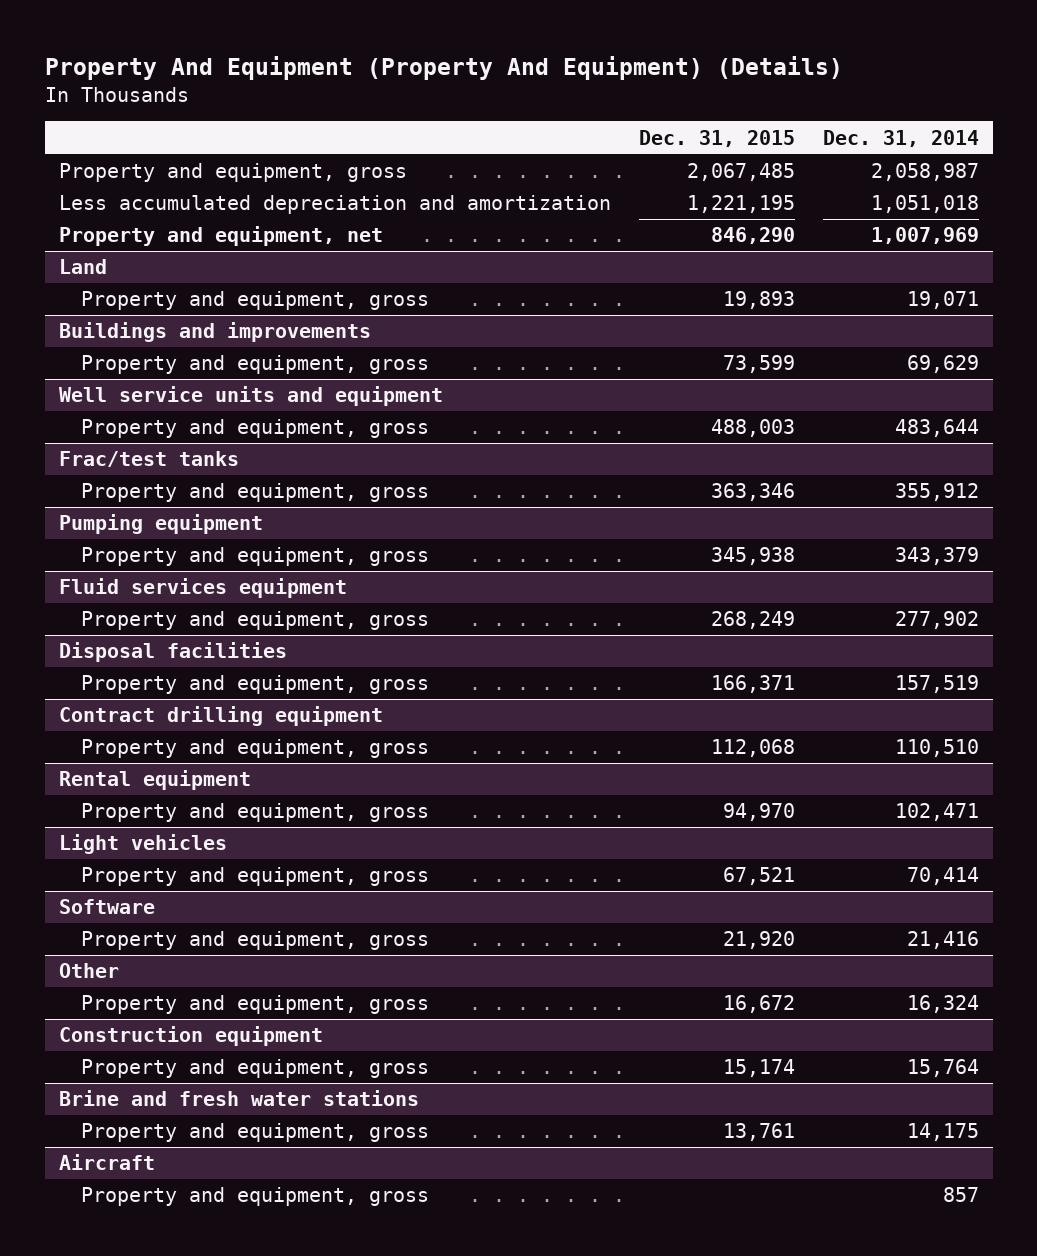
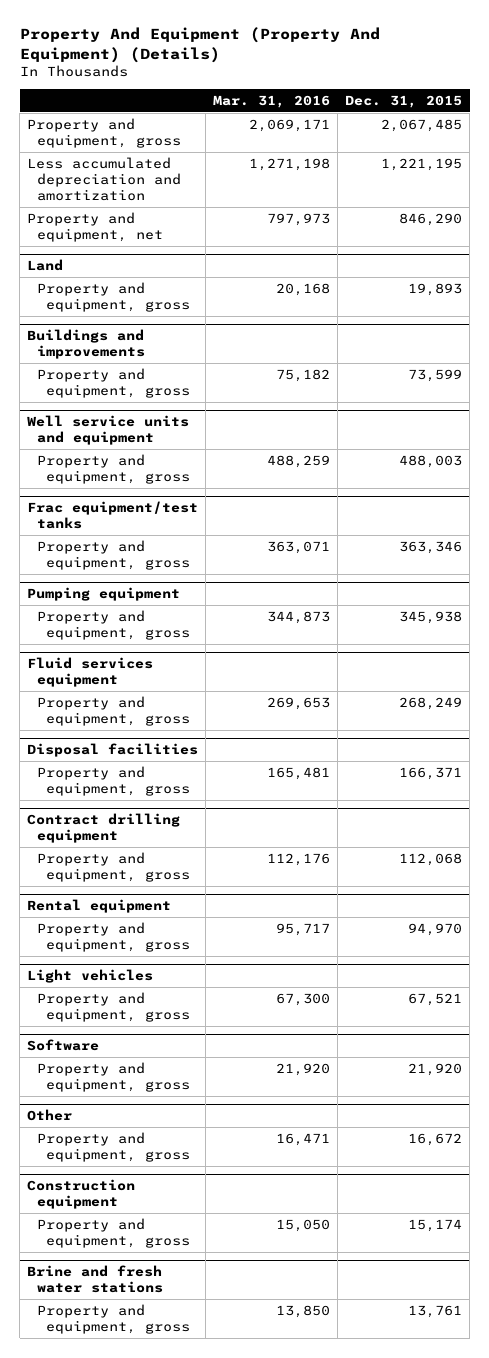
[822,129,979,147] Dec. 31, 2014 -> none
none -> [213,95,331,109] Mar. 31, 2016
[58,451,239,468] Frac/test tanks -> [27,500,199,529] Frac equipment/test tanks
[58,1154,155,1171] Aircraft -> none
[81,1187,430,1207] Property and equipment, gross -> none

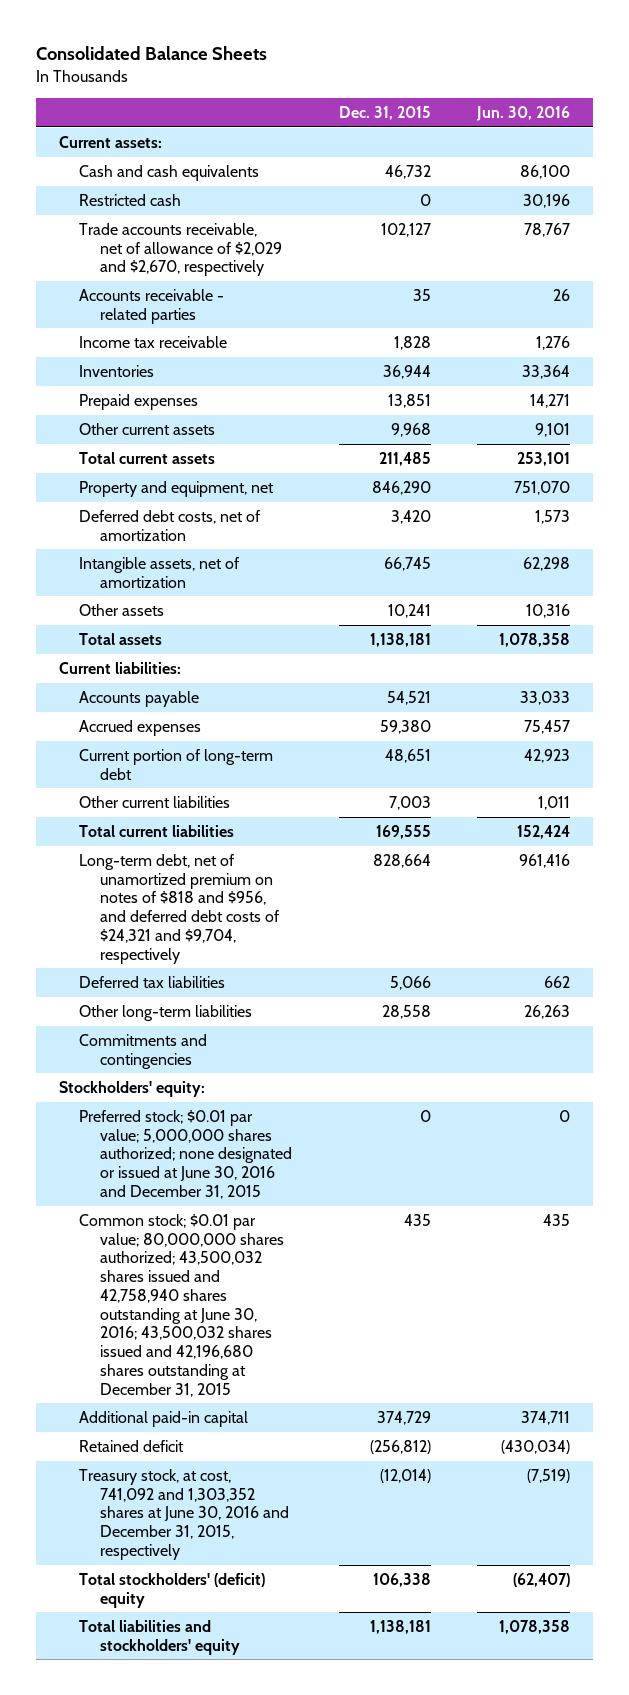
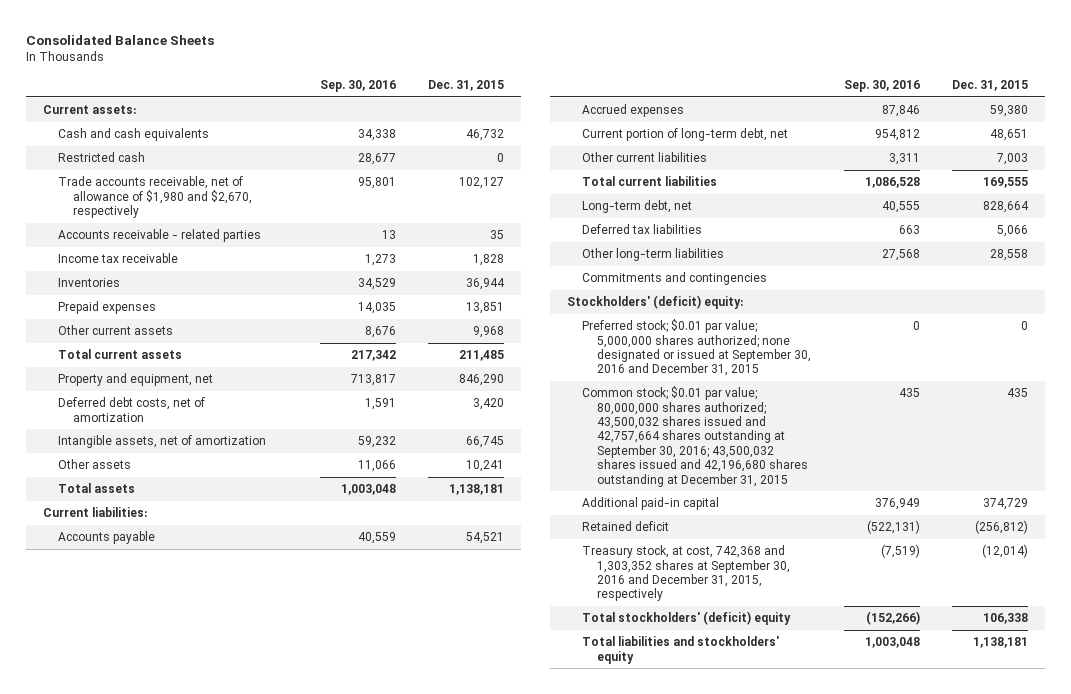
[476,105,571,121] Jun. 30, 2016 -> none
none -> [319,79,396,92] Sep. 30, 2016
[79,222,282,277] Trade accounts receivable, net of allowance of $2,029 and $2,670, respectively -> [57,176,253,218] Trade accounts receivable, net of allowance of $1,980 and $2,670, respectively
[79,748,274,780] Current portion of long-term debt -> [581,128,788,142] Current portion of long-term debt, net
[79,853,280,964] Long-term debt, net of unamortized premium on notes of $818 and $956, and deferred debt costs of $24,321 and $9,704, respectively -> [581,200,692,214] Long-term debt, net
[58,1080,205,1097] Stockholders' equity: -> [566,295,743,310] Stockholders' (deficit) equity:
[79,1109,292,1199] Preferred stock; $0.01 par value; 5,000,000 shares authorized; none designated or issued at June 30, 2016 and December 31, 2015 -> [581,319,812,377] Preferred stock; $0.01 par value; 5,000,000 shares authorized; none designated or issued at September 30, 2016 and December 31, 2015
[79,1213,284,1397] Common stock; $0.01 par value; 80,000,000 shares authorized; 43,500,032 shares issued and 42,758,940 shares outstanding at June 30, 2016; 43,500,032 shares issued and 42,196,680 shares outstanding at December 31, 2015 -> [581,386,809,487] Common stock; $0.01 par value; 80,000,000 shares authorized; 43,500,032 shares issued and 42,757,664 shares outstanding at September 30, 2016; 43,500,032 shares issued and 42,196,680 shares outstanding at December 31, 2015
[79,1468,289,1560] Treasury stock, at cost, 741,092 and 1,303,352 shares at June 30, 2016 and December 31, 2015, respectively -> [581,545,791,602] Treasury stock, at cost, 742,368 and 1,303,352 shares at September 30, 2016 and December 31, 2015, respectively

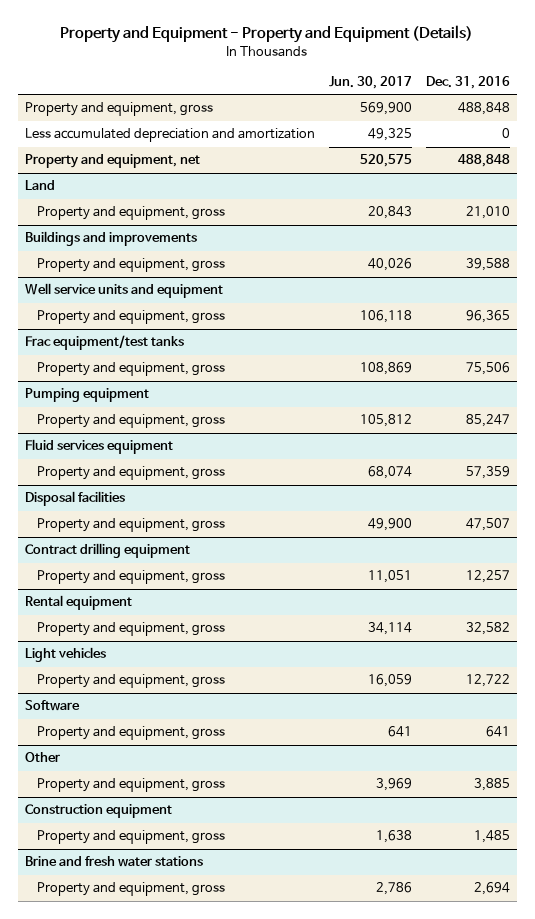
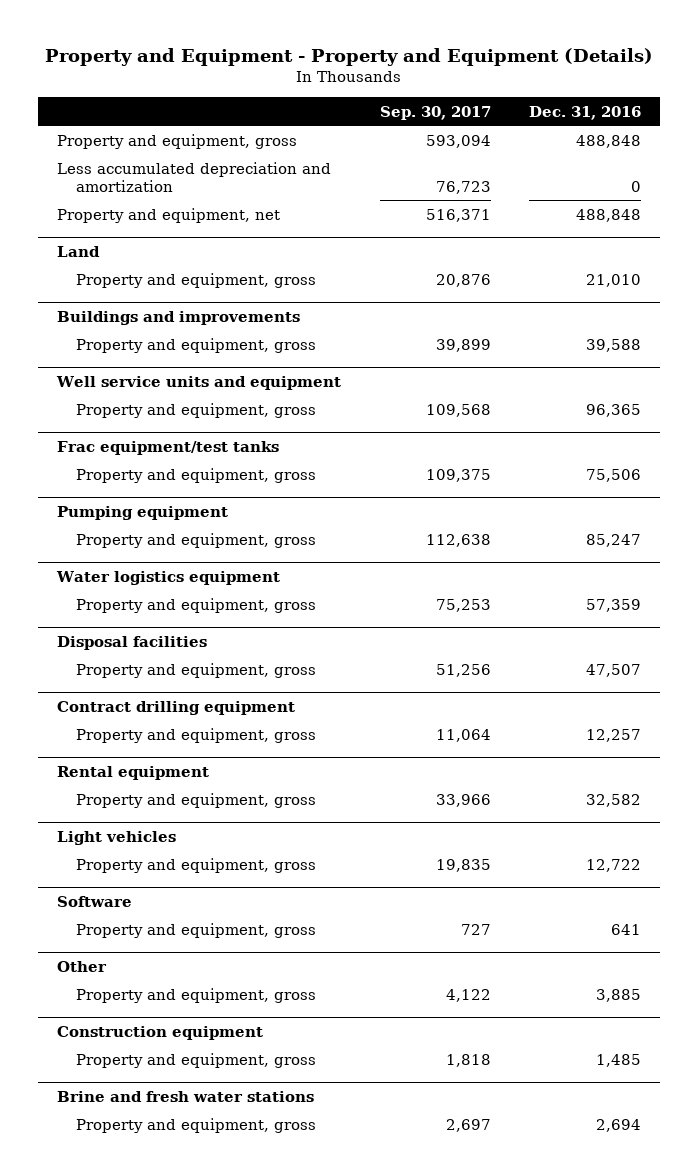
[328,76,412,90] Jun. 30, 2017 -> none
none -> [379,105,491,120] Sep. 30, 2017
[24,439,173,455] Fluid services equipment -> [56,570,281,585] Water logistics equipment

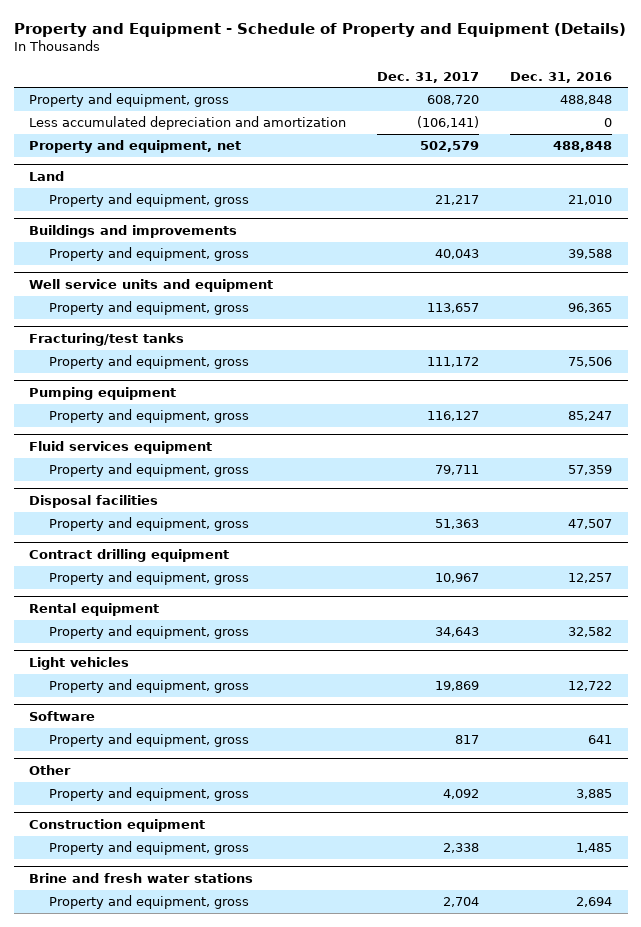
[45,47,654,66] Property and Equipment - Property and Equipment (Details) -> [13,22,626,37] Property and Equipment - Schedule of Property and Equipment (Details)
[379,105,491,120] Sep. 30, 2017 -> none
none -> [377,71,480,83] Dec. 31, 2017
[57,440,280,455] Frac equipment/test tanks -> [29,333,185,347] Fracturing/test tanks
[56,570,281,585] Water logistics equipment -> [29,441,213,455] Fluid services equipment

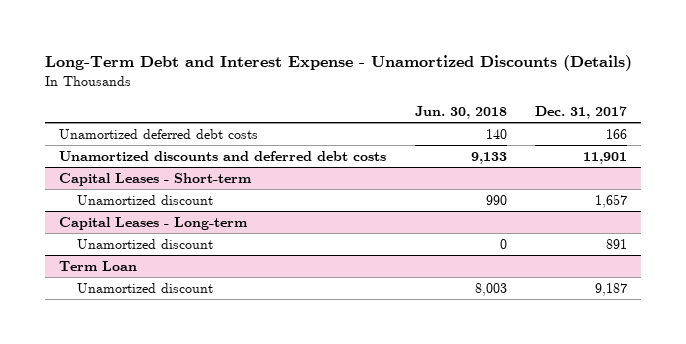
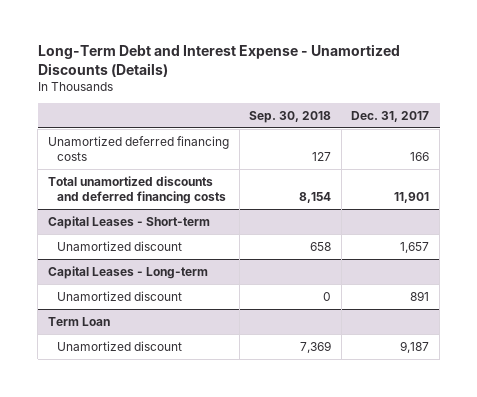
[414,105,507,119] Jun. 30, 2018 -> none
none -> [249,111,332,124] Sep. 30, 2018
[59,129,259,140] Unamortized deferred debt costs -> [47,135,229,162] Unamortized deferred financing costs
[59,151,387,162] Unamortized discounts and deferred debt costs -> [47,175,227,205] Total unamortized discounts and deferred financing costs

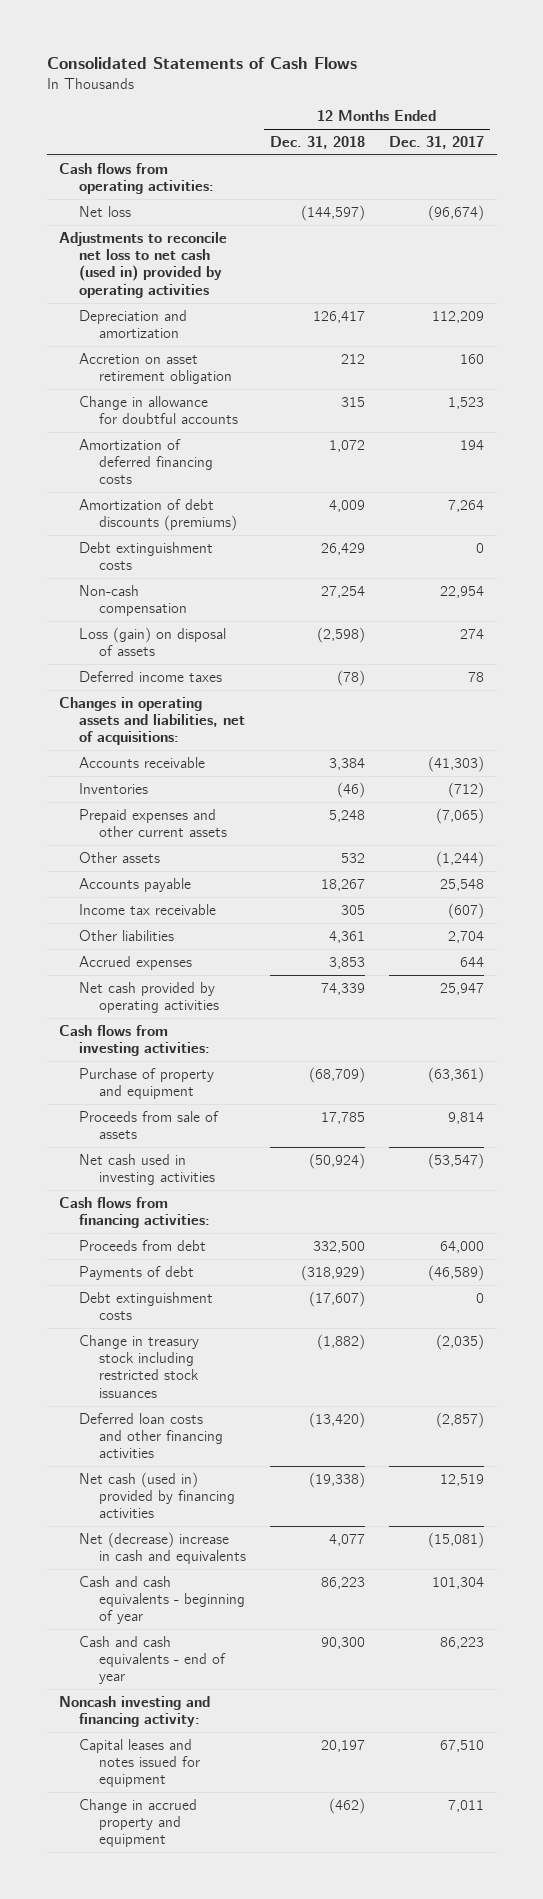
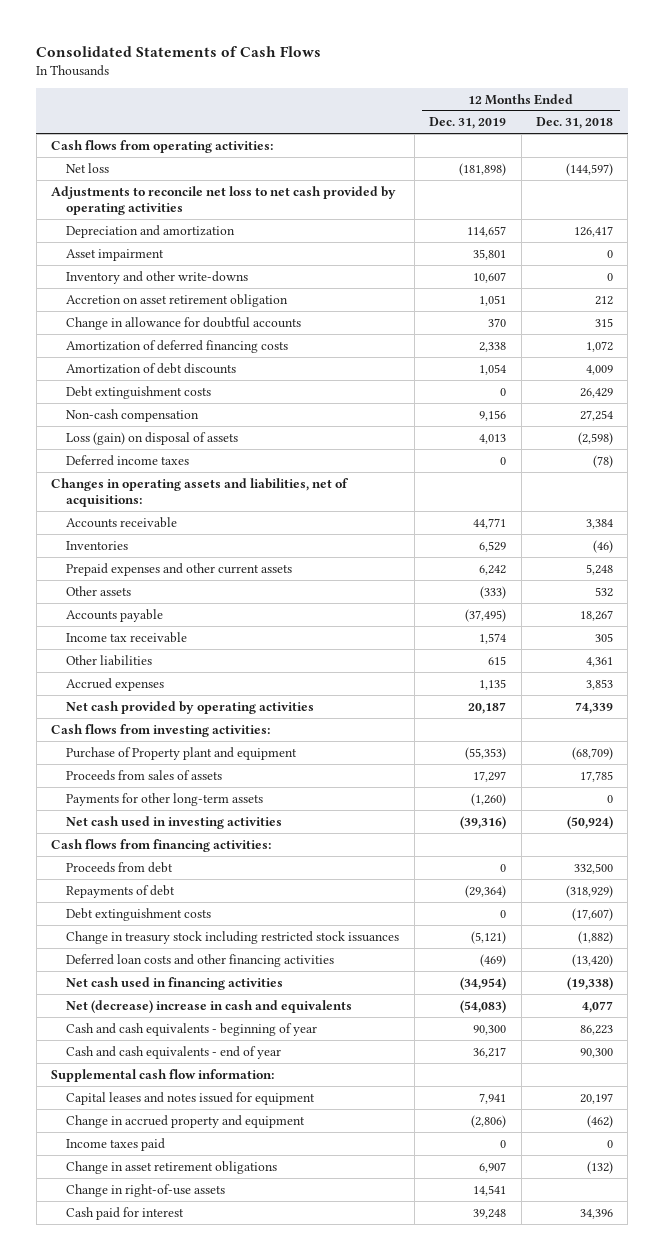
[389,136,485,150] Dec. 31, 2017 -> none
none -> [429,117,507,130] Dec. 31, 2019
[58,231,227,298] Adjustments to reconcile net loss to net cash (used in) provided by operating activities -> [51,185,397,216] Adjustments to reconcile net loss to net cash provided by operating activities
none -> [66,248,165,261] Asset impairment
none -> [66,270,249,284] Inventory and other write-downs
[78,498,237,532] Amortization of debt discounts (premiums) -> [66,362,237,374] Amortization of debt discounts
[78,1067,214,1100] Purchase of property and equipment -> [66,746,298,760] Purchase of Property plant and equipment
[78,1110,219,1140] Proceeds from sale of assets -> [66,769,223,781] Proceeds from sales of assets
none -> [66,792,264,806] Payments for other long-term assets
[78,1265,194,1280] Payments of debt -> [66,884,176,898] Repayments of debt
[78,1471,235,1519] Net cash (used in) provided by financing activities -> [66,976,284,990] Net cash used in financing activities
[58,1695,210,1728] Noncash investing and financing activity: -> [51,1068,275,1082] Supplemental cash flow information:
none -> [66,1137,166,1151] Income taxes paid
none -> [66,1160,278,1174] Change in asset retirement obligations
none -> [66,1183,226,1197] Change in right-of-use assets
none -> [66,1206,185,1220] Cash paid for interest

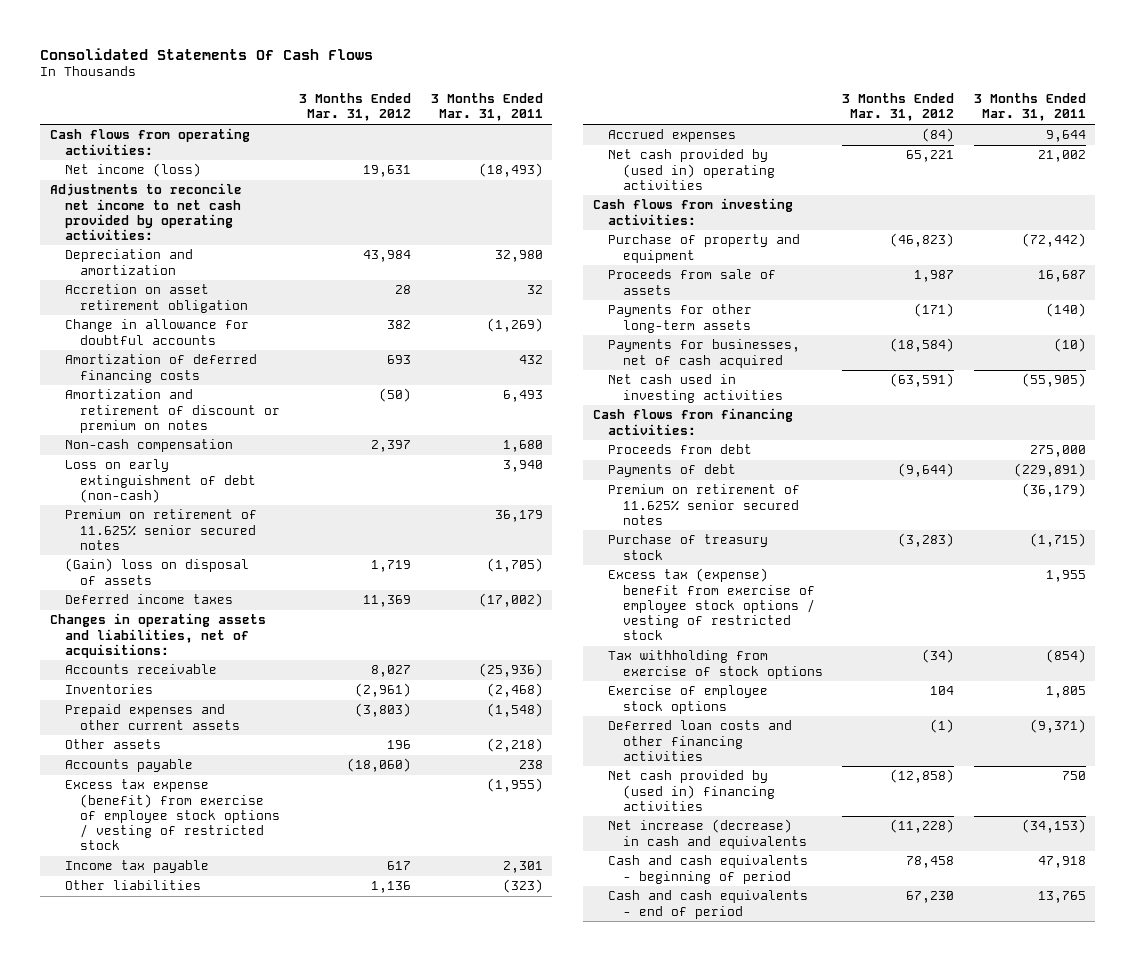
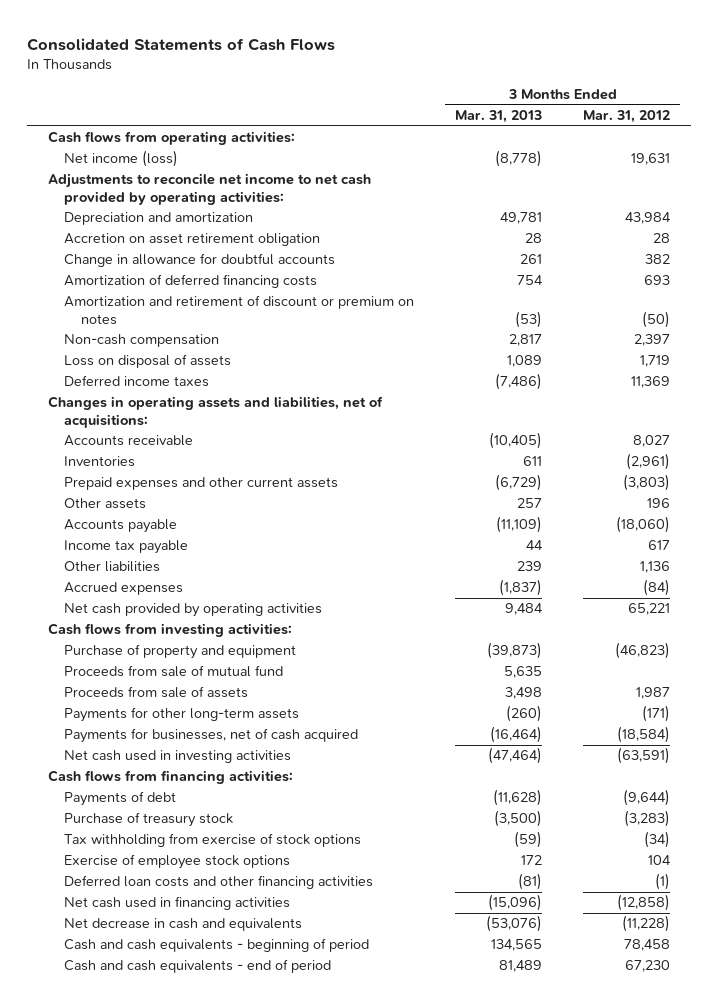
[40,47,374,60] Consolidated Statements Of Cash Flows -> [27,37,336,51] Consolidated Statements of Cash Flows
[430,93,543,122] 3 Months Ended Mar. 31, 2011 -> none
none -> [455,110,543,124] Mar. 31, 2013
[64,459,257,503] Loss on early extinguishment of debt (non-cash) -> none
[64,509,257,550] Premium on retirement of 11.625% senior secured notes -> none
[64,558,249,585] (Gain) loss on disposal of assets -> [64,354,232,369] Loss on disposal of assets
[64,779,281,850] Excess tax expense (benefit) from exercise of employee stock options / vesting of restricted stock -> none
[608,149,776,190] Net cash provided by (used in) operating activities -> [64,603,323,618] Net cash provided by operating activities
none -> [64,665,284,678] Proceeds from sale of mutual fund
[608,444,753,455] Proceeds from debt -> none
[608,484,801,525] Premium on retirement of 11.625% senior secured notes -> none
[608,568,816,640] Excess tax (expense) benefit from exercise of employee stock options / vesting of restricted stock -> none
[608,770,776,811] Net cash provided by (used in) financing activities -> [64,896,291,911] Net cash used in financing activities
[608,819,808,849] Net increase (decrease) in cash and equivalents -> [64,918,303,932] Net decrease in cash and equivalents

